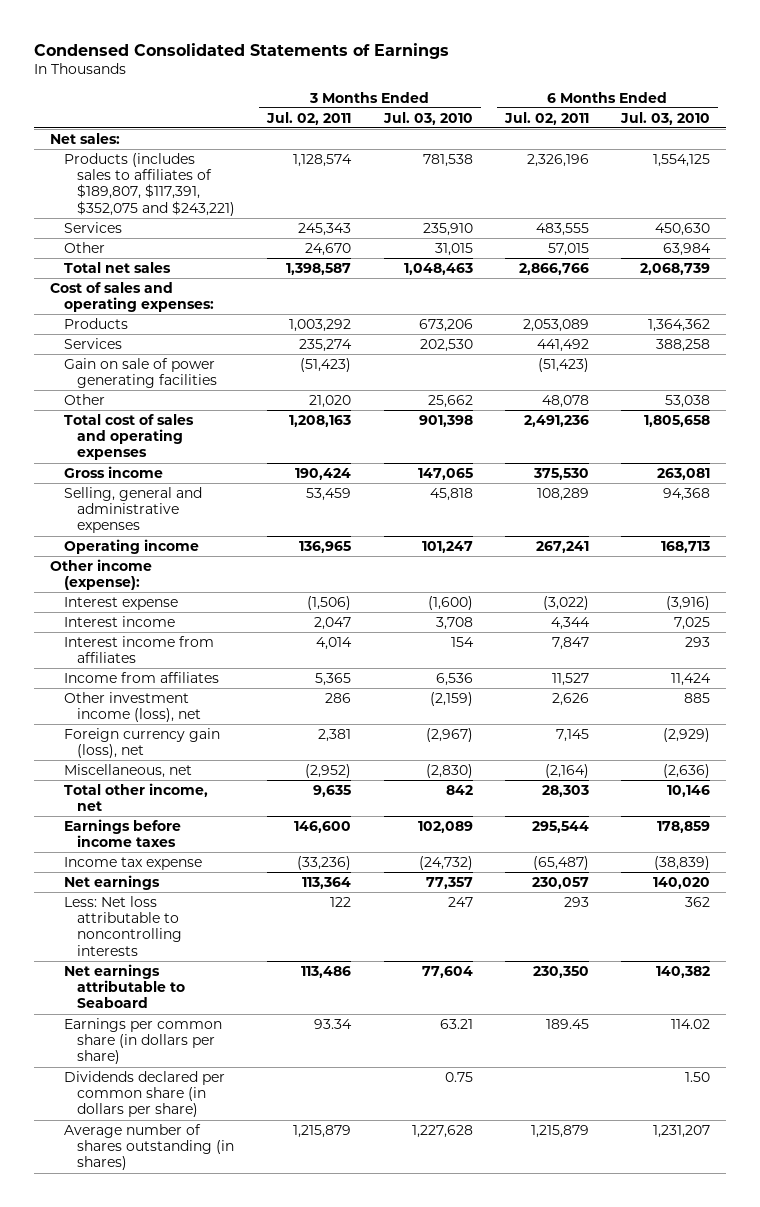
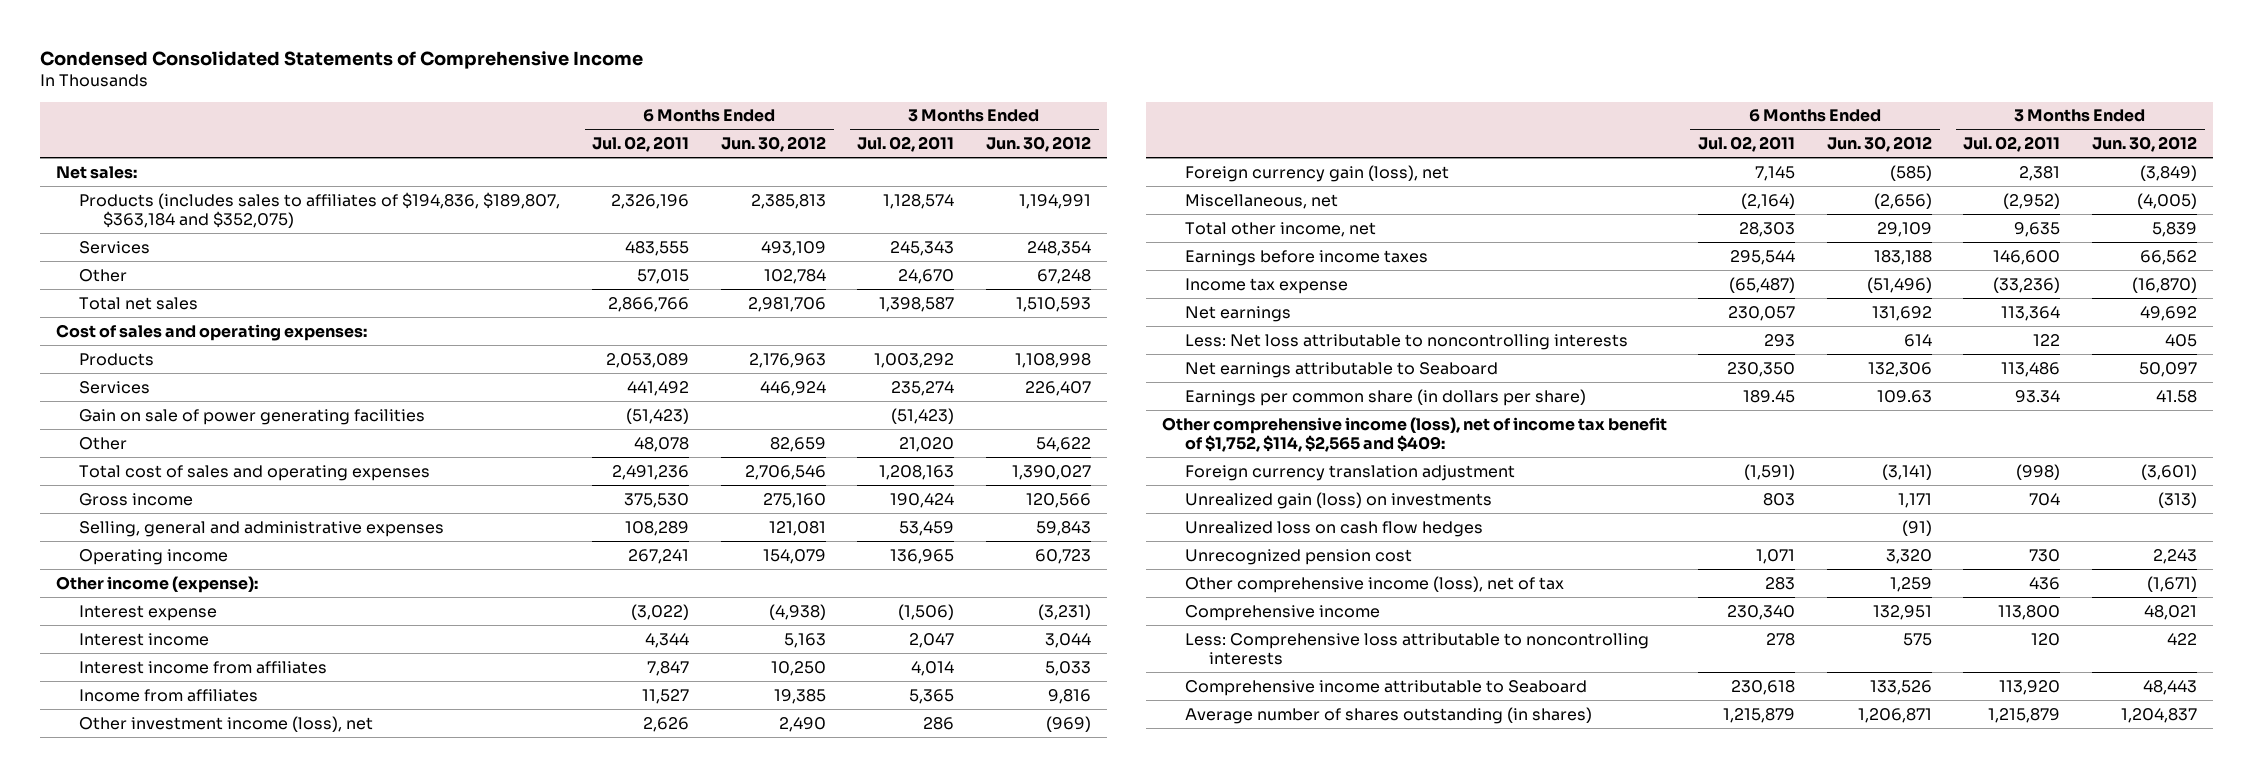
[34,42,450,59] Condensed Consolidated Statements of Earnings -> [40,50,644,69] Condensed Consolidated Statements of Comprehensive Income
[382,111,473,125] Jul. 03, 2010 -> none
[620,111,711,125] Jul. 03, 2010 -> none
none -> [720,136,826,153] Jun. 30, 2012
none -> [985,136,1091,153] Jun. 30, 2012
[63,152,236,216] Products (includes sales to affiliates of $189,807, $117,391, $352,075 and $243,221) -> [79,191,561,228] Products (includes sales to affiliates of $194,836, $189,807, $363,184 and $352,075)
[63,1070,225,1118] Dividends declared per common share (in dollars per share) -> none
none -> [1161,416,1667,452] Other comprehensive income (loss), net of income tax benefit of $1,752, $114, $2,565 and $409:
none -> [1185,464,1516,481] Foreign currency translation adjustment
none -> [1185,491,1493,509] Unrealized gain (loss) on investments
none -> [1185,520,1484,537] Unrealized loss on cash flow hedges
none -> [1185,548,1413,565] Unrecognized pension cost
none -> [1185,575,1565,593] Other comprehensive income (loss), net of tax
none -> [1185,604,1381,621] Comprehensive income
none -> [1185,632,1650,665] Less: Comprehensive loss attributable to noncontrolling interests
none -> [1185,679,1588,696] Comprehensive income attributable to Seaboard

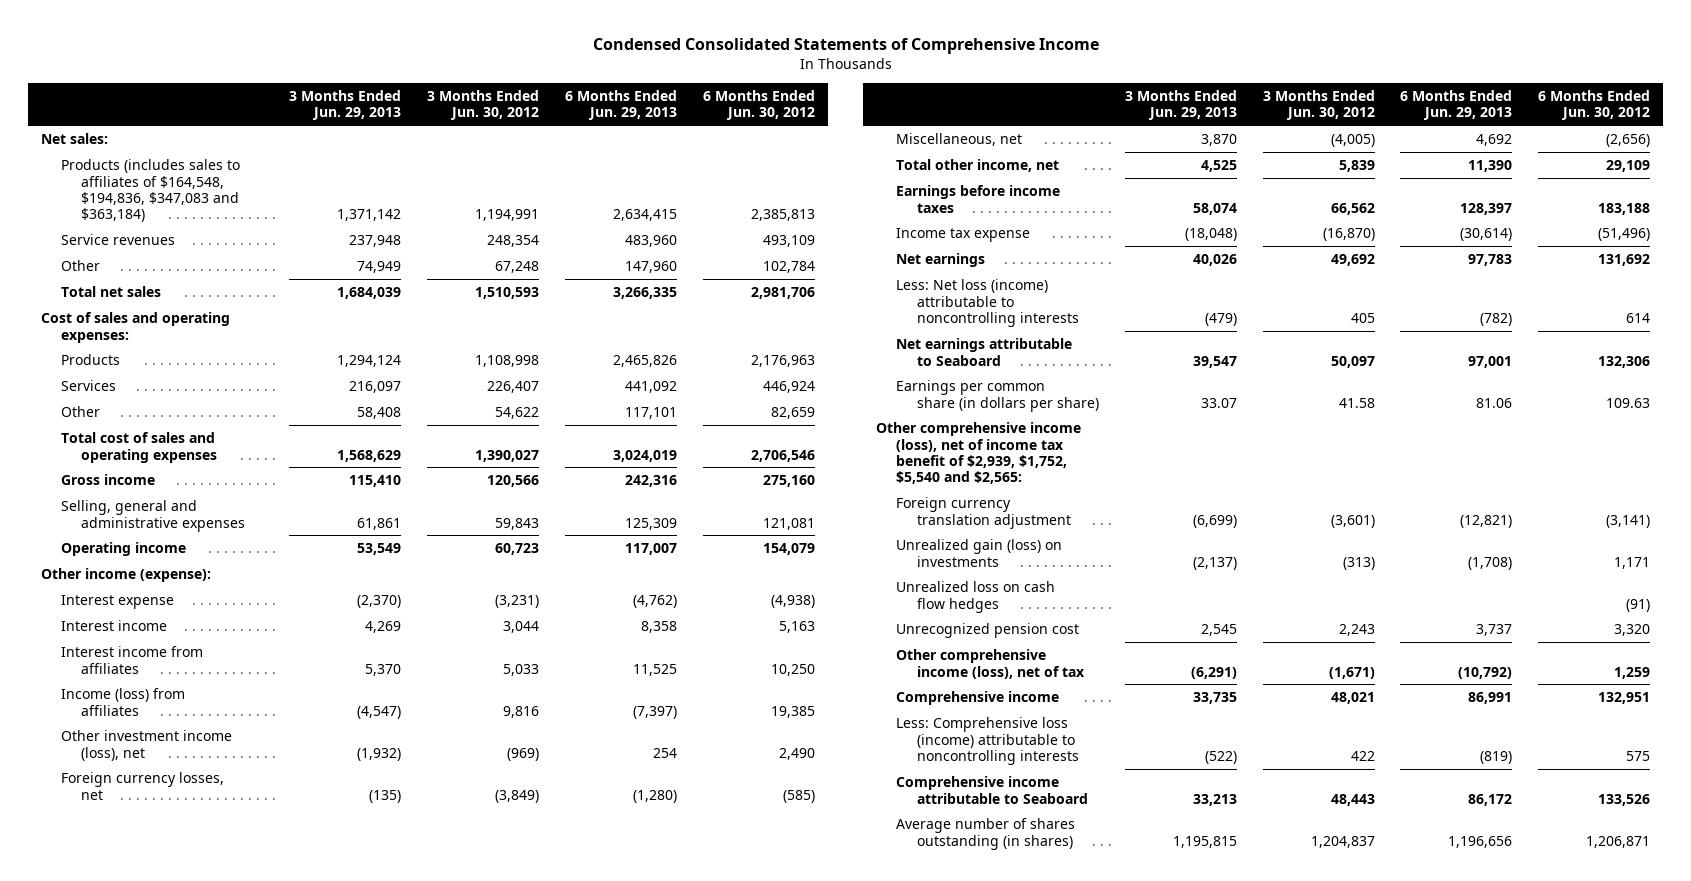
[592,136,690,153] Jul. 02, 2011 -> none
[857,136,955,153] Jul. 02, 2011 -> none
none -> [289,89,402,121] 3 Months Ended Jun. 29, 2013
none -> [565,89,678,121] 6 Months Ended Jun. 29, 2013
[79,191,561,228] Products (includes sales to affiliates of $194,836, $189,807, $363,184 and $352,075) -> [61,159,241,223] Products (includes sales to affiliates of $164,548, $194,836, $347,083 and $363,184)
[79,240,151,254] Services -> [61,234,176,246] Service revenues
[79,408,426,425] Gain on sale of power generating facilities -> none
[79,688,259,702] Income from affiliates -> [61,688,186,716] Income (loss) from affiliates
[1185,164,1450,182] Foreign currency gain (loss), net -> [61,772,225,800] Foreign currency losses, net
[1185,333,1629,350] Less: Net loss attributable to noncontrolling interests -> [896,279,1079,327] Less: Net loss (income) attributable to noncontrolling interests
[1161,416,1667,452] Other comprehensive income (loss), net of income tax benefit of $1,752, $114, $2,565 and $409: -> [876,422,1082,485] Other comprehensive income (loss), net of income tax benefit of $2,939, $1,752, $5,540 and $2,565:
[1185,632,1650,665] Less: Comprehensive loss attributable to noncontrolling interests -> [896,717,1079,765] Less: Comprehensive loss (income) attributable to noncontrolling interests

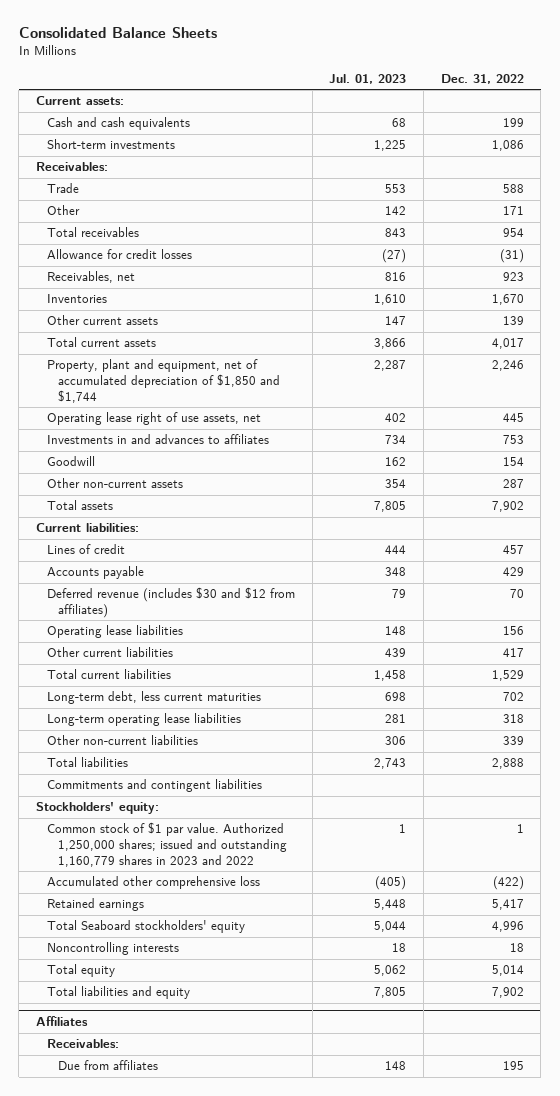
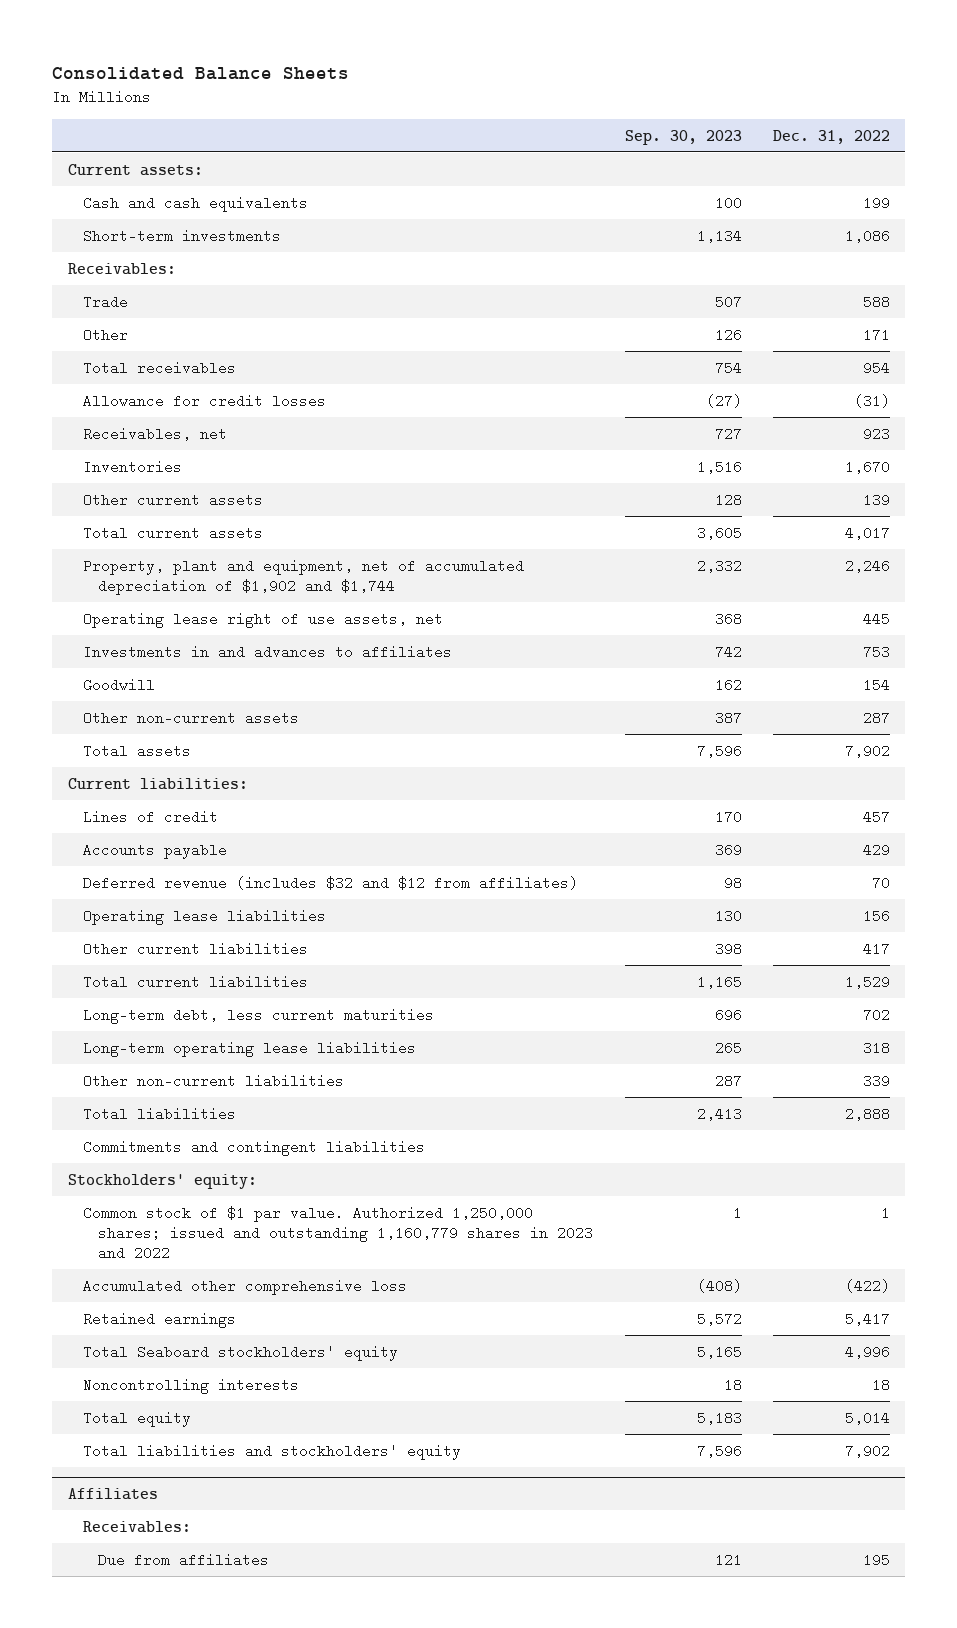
[329,73,407,84] Jul. 01, 2023 -> none
none -> [624,129,742,145] Sep. 30, 2023
[46,359,280,403] Property, plant and equipment, net of accumulated depreciation of $1,850 and $1,744 -> [83,558,525,595] Property, plant and equipment, net of accumulated depreciation of $1,902 and $1,744
[46,587,295,619] Deferred revenue (includes $30 and $12 from affiliates) -> [83,875,579,890] Deferred revenue (includes $32 and $12 from affiliates)
[46,986,190,1000] Total liabilities and equity -> [83,1443,462,1460] Total liabilities and stockholders' equity

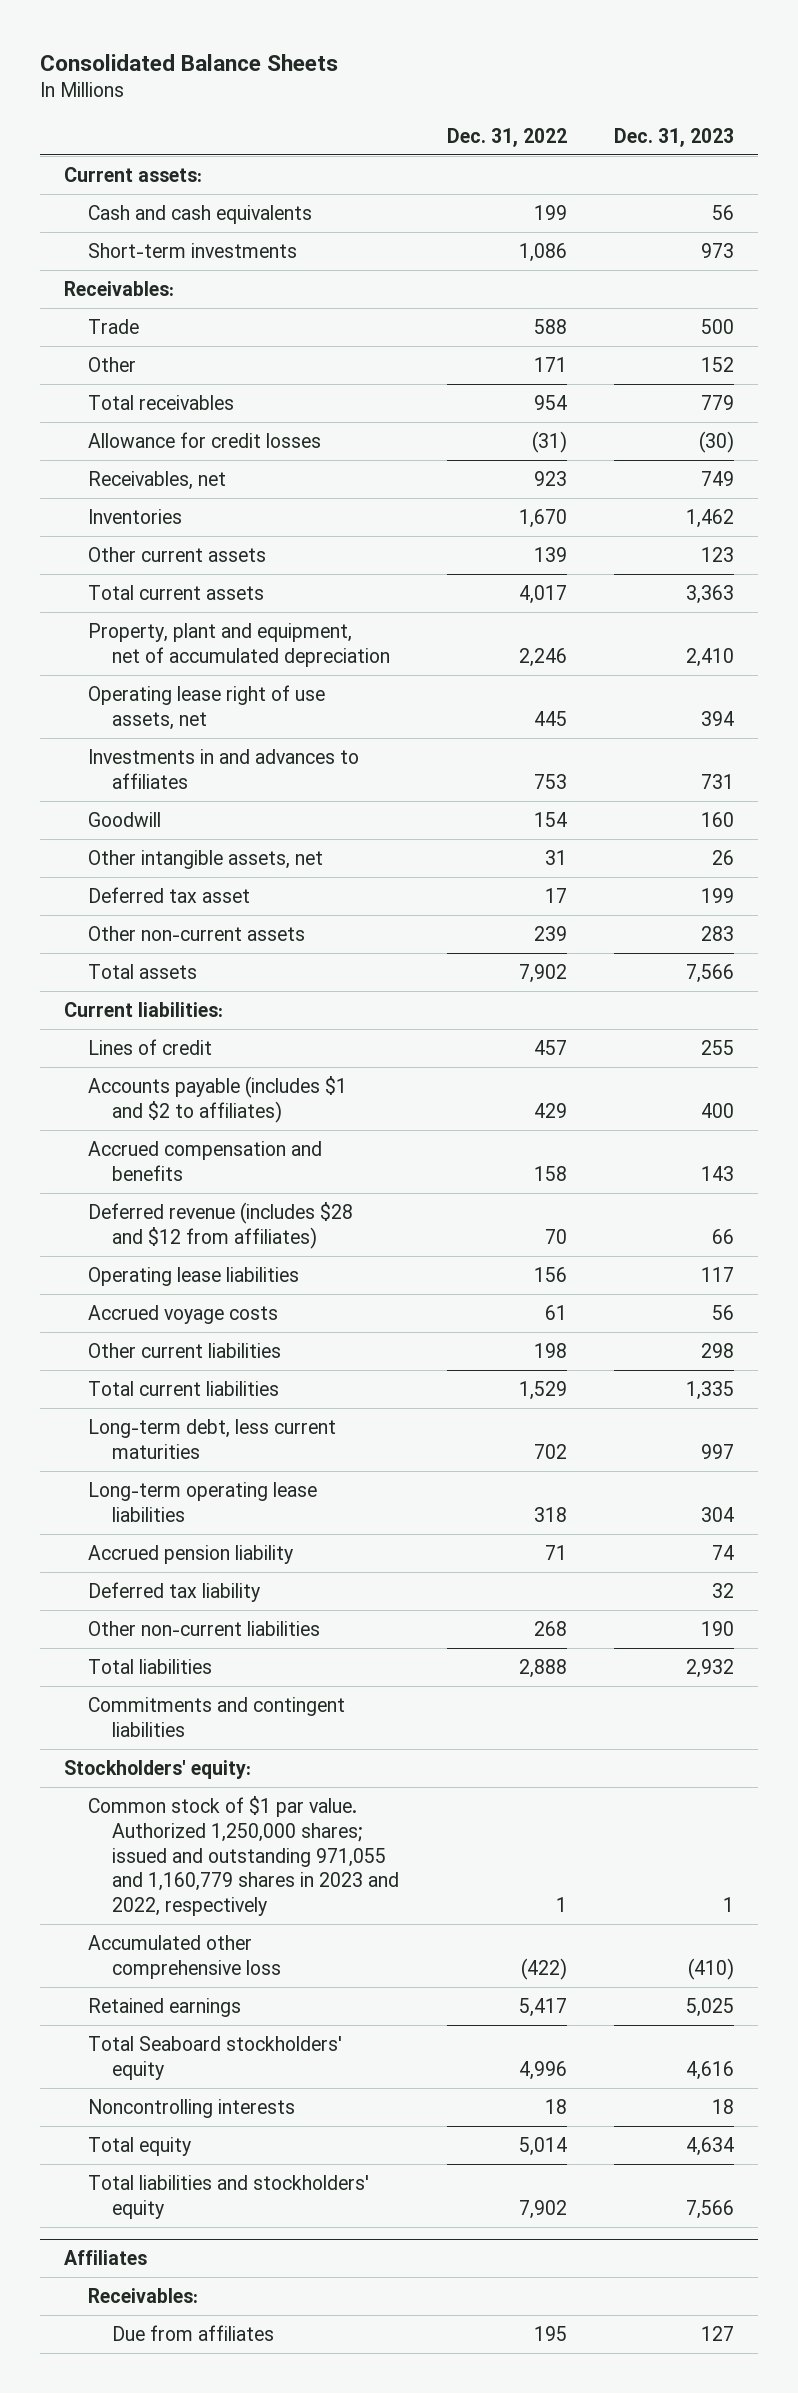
[624,129,742,145] Sep. 30, 2023 -> none
none -> [614,127,735,147] Dec. 31, 2023
[83,558,525,595] Property, plant and equipment, net of accumulated depreciation of $1,902 and $1,744 -> [87,622,390,667] Property, plant and equipment, net of accumulated depreciation
none -> [87,849,323,869] Other intangible assets, net
none -> [87,886,250,903] Deferred tax asset
[862,710,890,725] 287 -> [533,925,567,941] 239
[83,842,228,859] Accounts payable -> [87,1075,347,1123] Accounts payable (includes $1 and $2 to affiliates)
none -> [87,1140,322,1181] Accrued compensation and benefits
[83,875,579,890] Deferred revenue (includes $32 and $12 from affiliates) -> [87,1201,353,1249] Deferred revenue (includes $28 and $12 from affiliates)
none -> [87,1304,278,1324] Accrued voyage costs
[862,941,890,956] 417 -> [533,1342,567,1358] 198
none -> [87,1544,293,1564] Accrued pension liability
none -> [87,1581,260,1602] Deferred tax liability
[862,1073,890,1088] 339 -> [533,1620,567,1636] 268
[83,1205,594,1261] Common stock of $1 par value. Authorized 1,250,000 shares; issued and outstanding 1,160,779 shares in 2023 and 2022 -> [87,1795,399,1917] Common stock of $1 par value. Authorized 1,250,000 shares; issued and outstanding 971,055 and 1,160,779 shares in 2023 and 2022, respectively

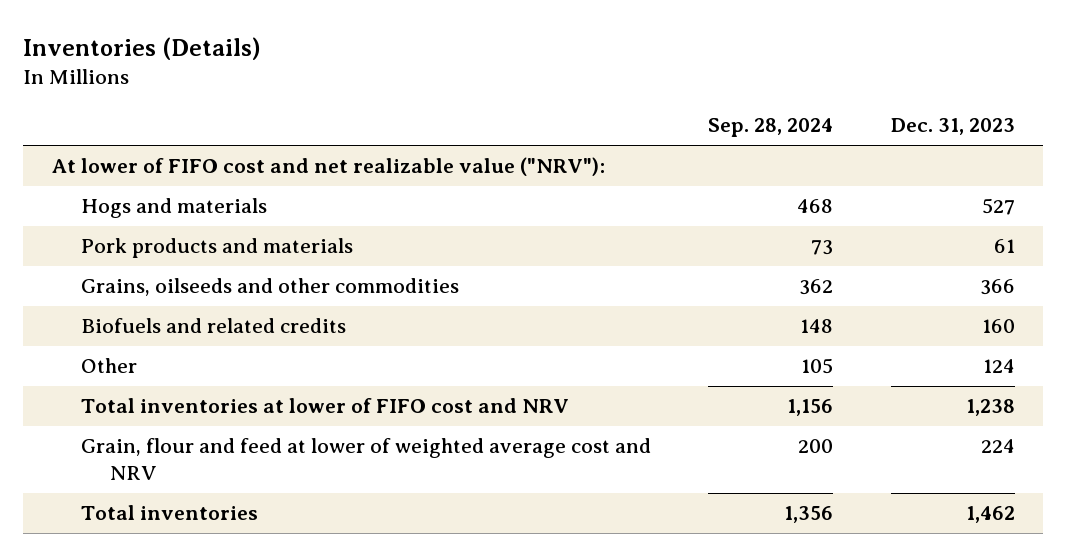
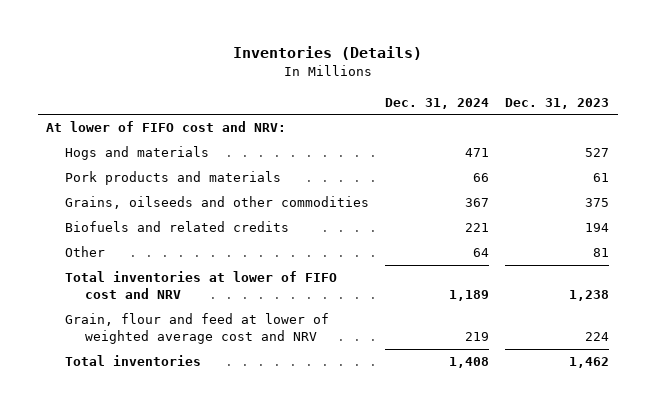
[708,118,834,138] Sep. 28, 2024 -> none
none -> [385,97,490,109] Dec. 31, 2024
[52,157,606,177] At lower of FIFO cost and net realizable value ("NRV"): -> [45,121,286,133] At lower of FIFO cost and NRV:
[979,279,1015,296] 366 -> [585,198,610,208] 375
[981,319,1015,334] 160 -> [585,223,610,233] 194
[982,359,1015,374] 124 -> [593,248,610,258] 81

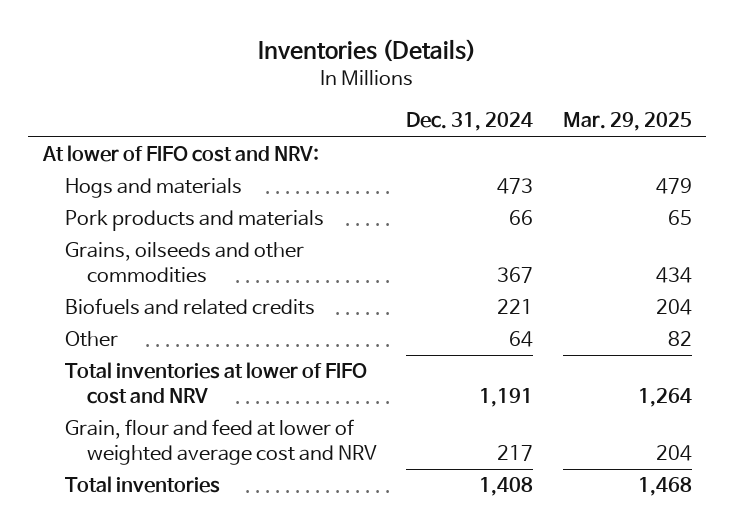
[505,97,610,109] Dec. 31, 2023 -> none
none -> [562,112,692,132] Mar. 29, 2025
[465,148,490,158] 471 -> [497,178,534,195] 473
[449,290,490,302] 1,189 -> [479,387,534,407] 1,191
[465,332,490,342] 219 -> [497,444,534,461] 217

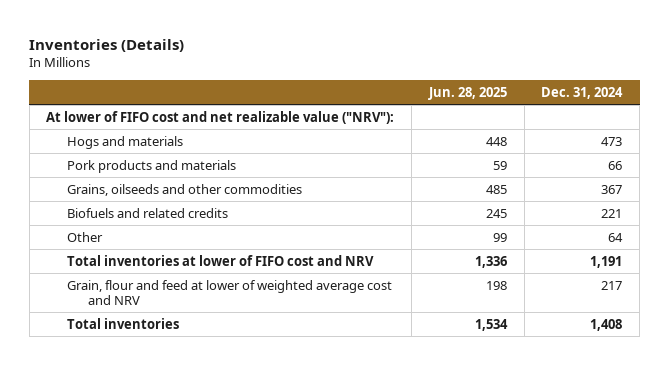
[562,112,692,132] Mar. 29, 2025 -> none
none -> [427,86,507,100] Jun. 28, 2025
[41,145,319,163] At lower of FIFO cost and NRV: -> [46,110,395,124] At lower of FIFO cost and net realizable value ("NRV"):

